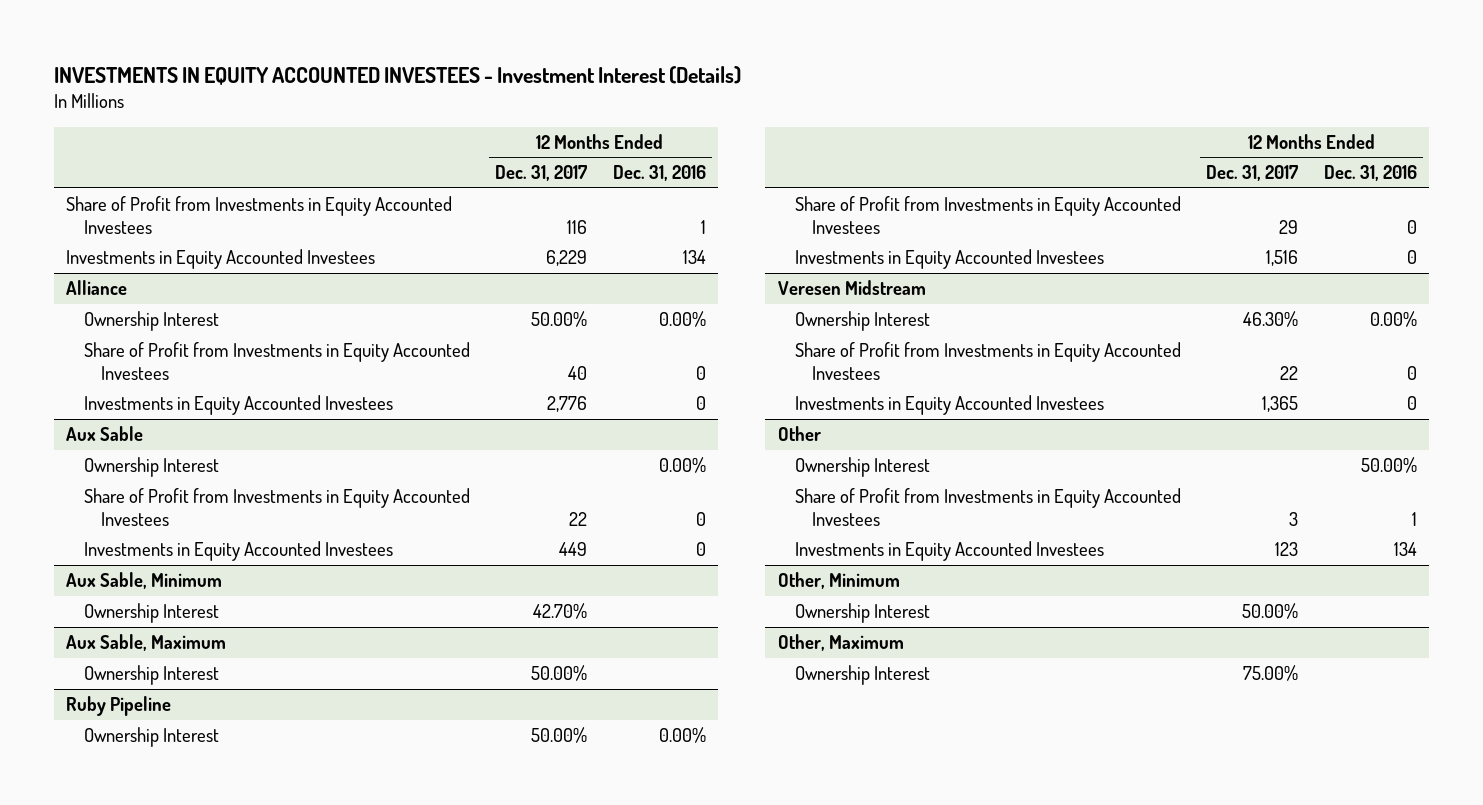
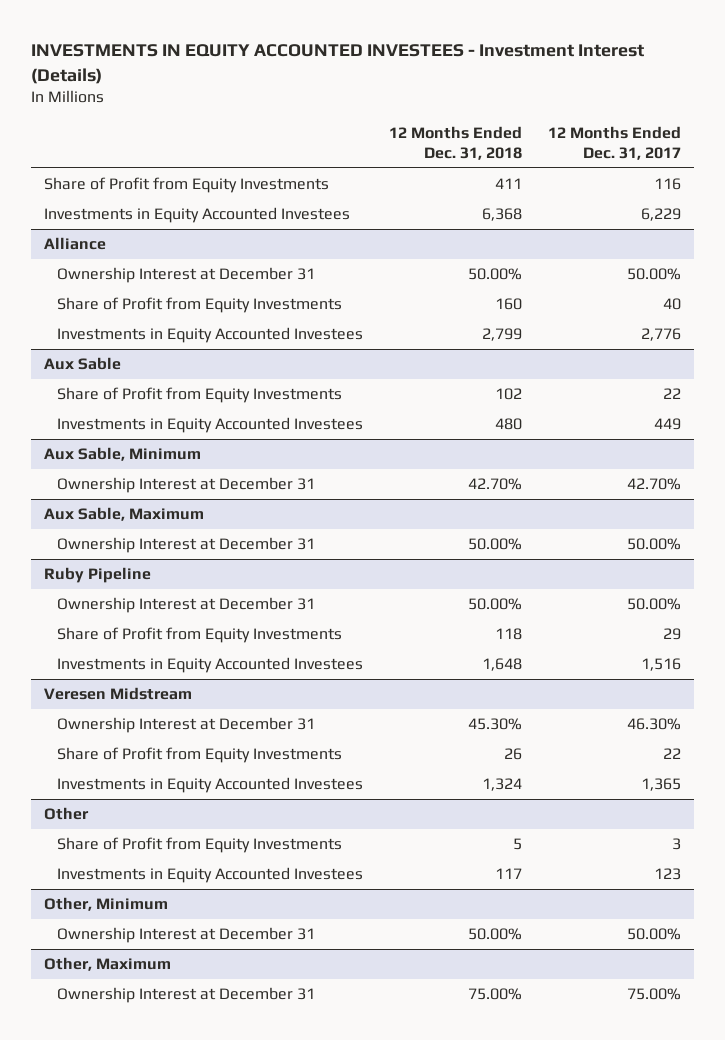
[612,165,706,182] Dec. 31, 2016 -> none
none -> [388,126,522,160] 12 Months Ended Dec. 31, 2018
[66,196,453,234] Share of Profit from Investments in Equity Accounted Investees -> [44,177,330,194] Share of Profit from Equity Investments
[83,311,219,332] Ownership Interest -> [57,267,316,284] Ownership Interest at December 31
[83,342,470,380] Share of Profit from Investments in Equity Accounted Investees -> [57,297,343,314] Share of Profit from Equity Investments
[83,457,219,478] Ownership Interest -> none
[83,488,470,526] Share of Profit from Investments in Equity Accounted Investees -> [57,387,343,404] Share of Profit from Equity Investments
[83,603,219,624] Ownership Interest -> [57,477,316,494] Ownership Interest at December 31
[83,665,219,686] Ownership Interest -> [57,537,316,554] Ownership Interest at December 31
[83,727,219,748] Ownership Interest -> [57,597,316,614] Ownership Interest at December 31
[794,196,1181,234] Share of Profit from Investments in Equity Accounted Investees -> [57,627,343,644] Share of Profit from Equity Investments
[794,311,930,332] Ownership Interest -> [57,717,316,734] Ownership Interest at December 31
[794,342,1181,380] Share of Profit from Investments in Equity Accounted Investees -> [57,747,343,764] Share of Profit from Equity Investments
[794,457,930,478] Ownership Interest -> none
[794,488,1181,526] Share of Profit from Investments in Equity Accounted Investees -> [57,837,343,854] Share of Profit from Equity Investments
[794,603,930,624] Ownership Interest -> [57,927,316,944] Ownership Interest at December 31
[794,665,930,686] Ownership Interest -> [57,987,316,1004] Ownership Interest at December 31

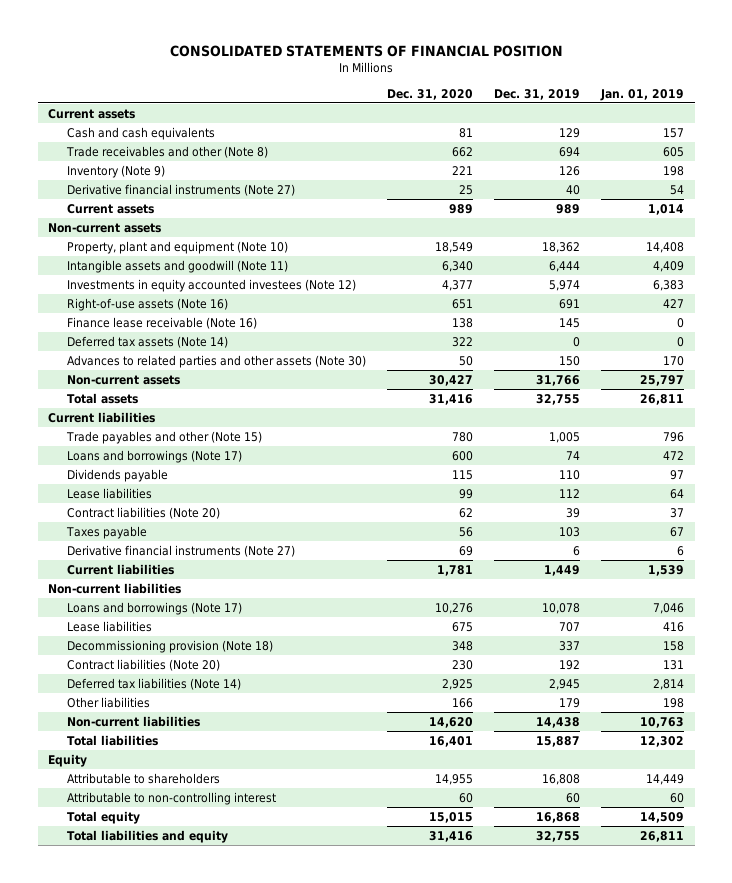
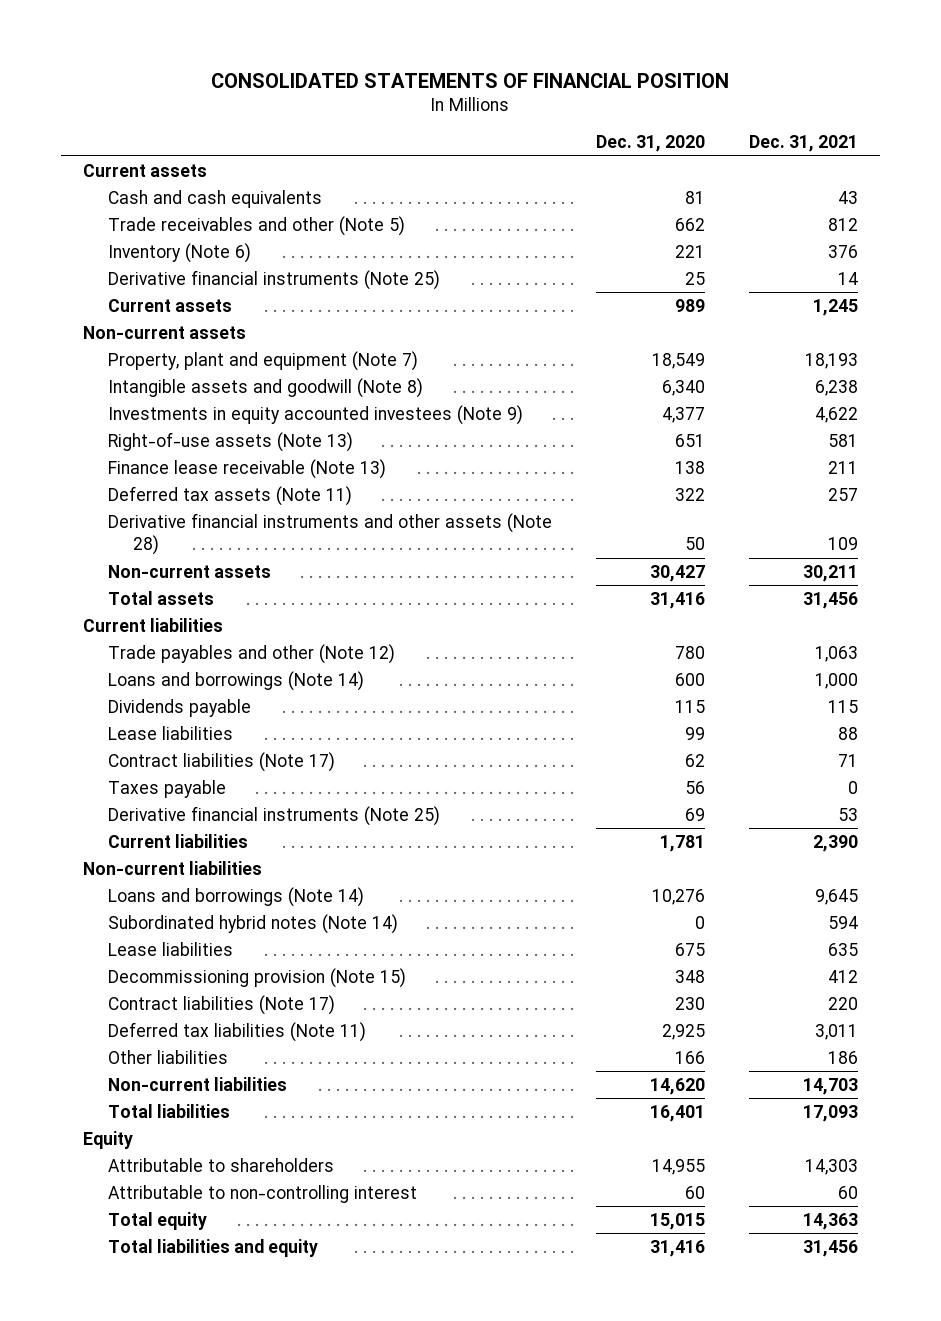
[494,88,581,100] Dec. 31, 2019 -> none
[600,88,685,101] Jan. 01, 2019 -> none
none -> [748,135,858,153] Dec. 31, 2021
[65,145,268,158] Trade receivables and other (Note 8) -> [108,215,406,236] Trade receivables and other (Note 5)
[66,164,165,178] Inventory (Note 9) -> [108,242,252,263] Inventory (Note 6)
[66,183,295,196] Derivative financial instruments (Note 27) -> [108,269,441,290] Derivative financial instruments (Note 25)
[66,240,288,254] Property, plant and equipment (Note 10) -> [108,350,419,371] Property, plant and equipment (Note 7)
[66,259,288,273] Intangible assets and goodwill (Note 11) -> [108,377,424,398] Intangible assets and goodwill (Note 8)
[66,278,356,292] Investments in equity accounted investees (Note 12) -> [108,404,524,425] Investments in equity accounted investees (Note 9)
[66,297,228,311] Right-of-use assets (Note 16) -> [108,431,354,452] Right-of-use assets (Note 13)
[66,316,257,329] Finance lease receivable (Note 16) -> [108,458,387,479] Finance lease receivable (Note 13)
[66,335,228,348] Deferred tax assets (Note 14) -> [108,485,353,506] Deferred tax assets (Note 11)
[66,354,366,368] Advances to related parties and other assets (Note 30) -> [108,512,553,556] Derivative financial instruments and other assets (Note 28)
[65,430,262,444] Trade payables and other (Note 15) -> [108,643,396,664] Trade payables and other (Note 12)
[66,449,242,463] Loans and borrowings (Note 17) -> [108,670,365,691] Loans and borrowings (Note 14)
[66,506,220,519] Contract liabilities (Note 20) -> [108,751,336,772] Contract liabilities (Note 17)
[66,544,295,557] Derivative financial instruments (Note 27) -> [108,805,441,826] Derivative financial instruments (Note 25)
[66,601,242,615] Loans and borrowings (Note 17) -> [108,886,365,907] Loans and borrowings (Note 14)
none -> [108,913,399,934] Subordinated hybrid notes (Note 14)
[66,639,273,653] Decommissioning provision (Note 18) -> [108,967,407,988] Decommissioning provision (Note 15)
[66,658,220,671] Contract liabilities (Note 20) -> [108,994,336,1015] Contract liabilities (Note 17)
[66,677,241,690] Deferred tax liabilities (Note 14) -> [108,1021,367,1042] Deferred tax liabilities (Note 11)

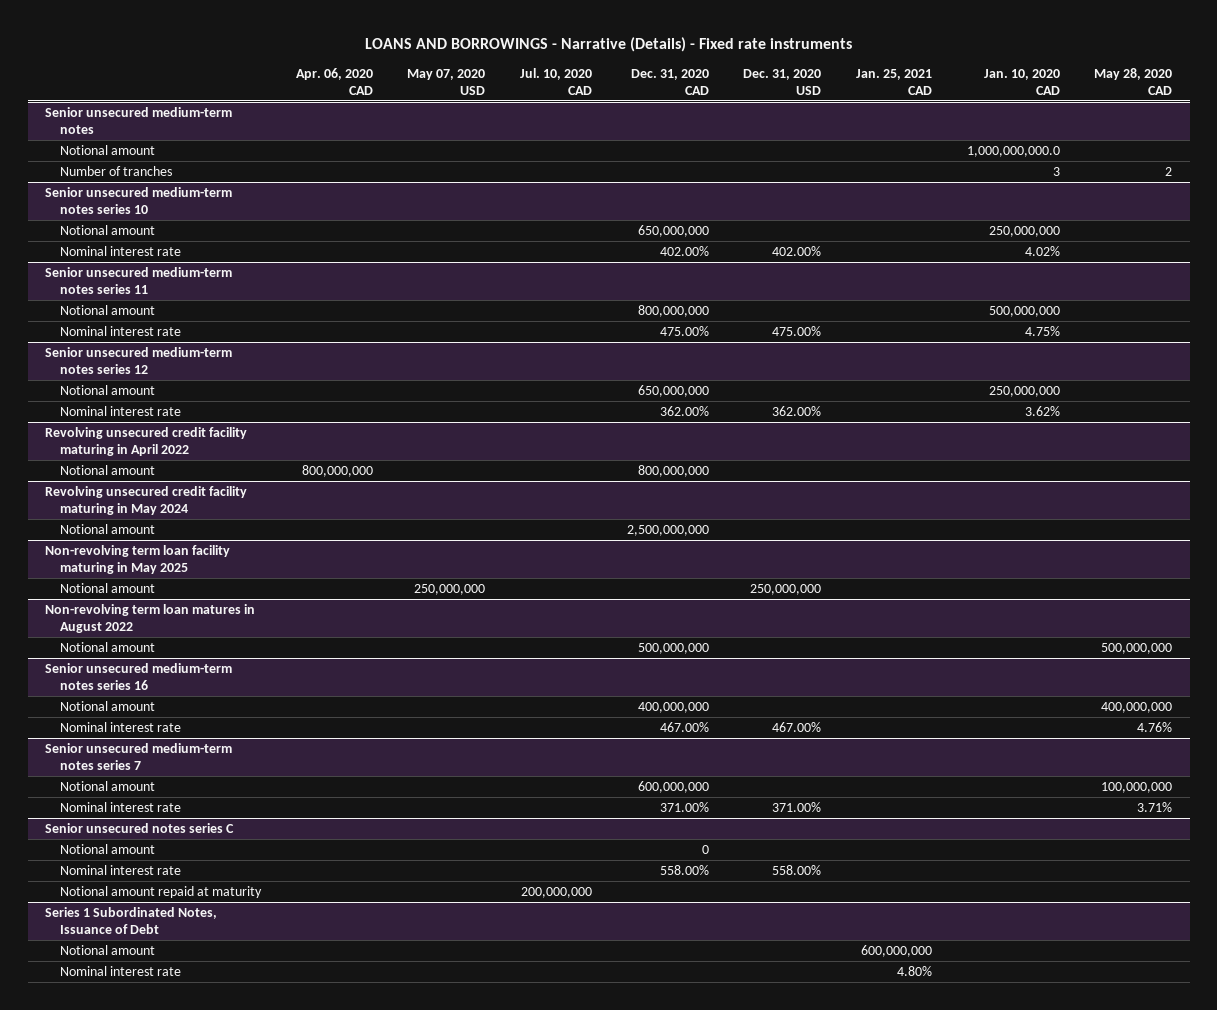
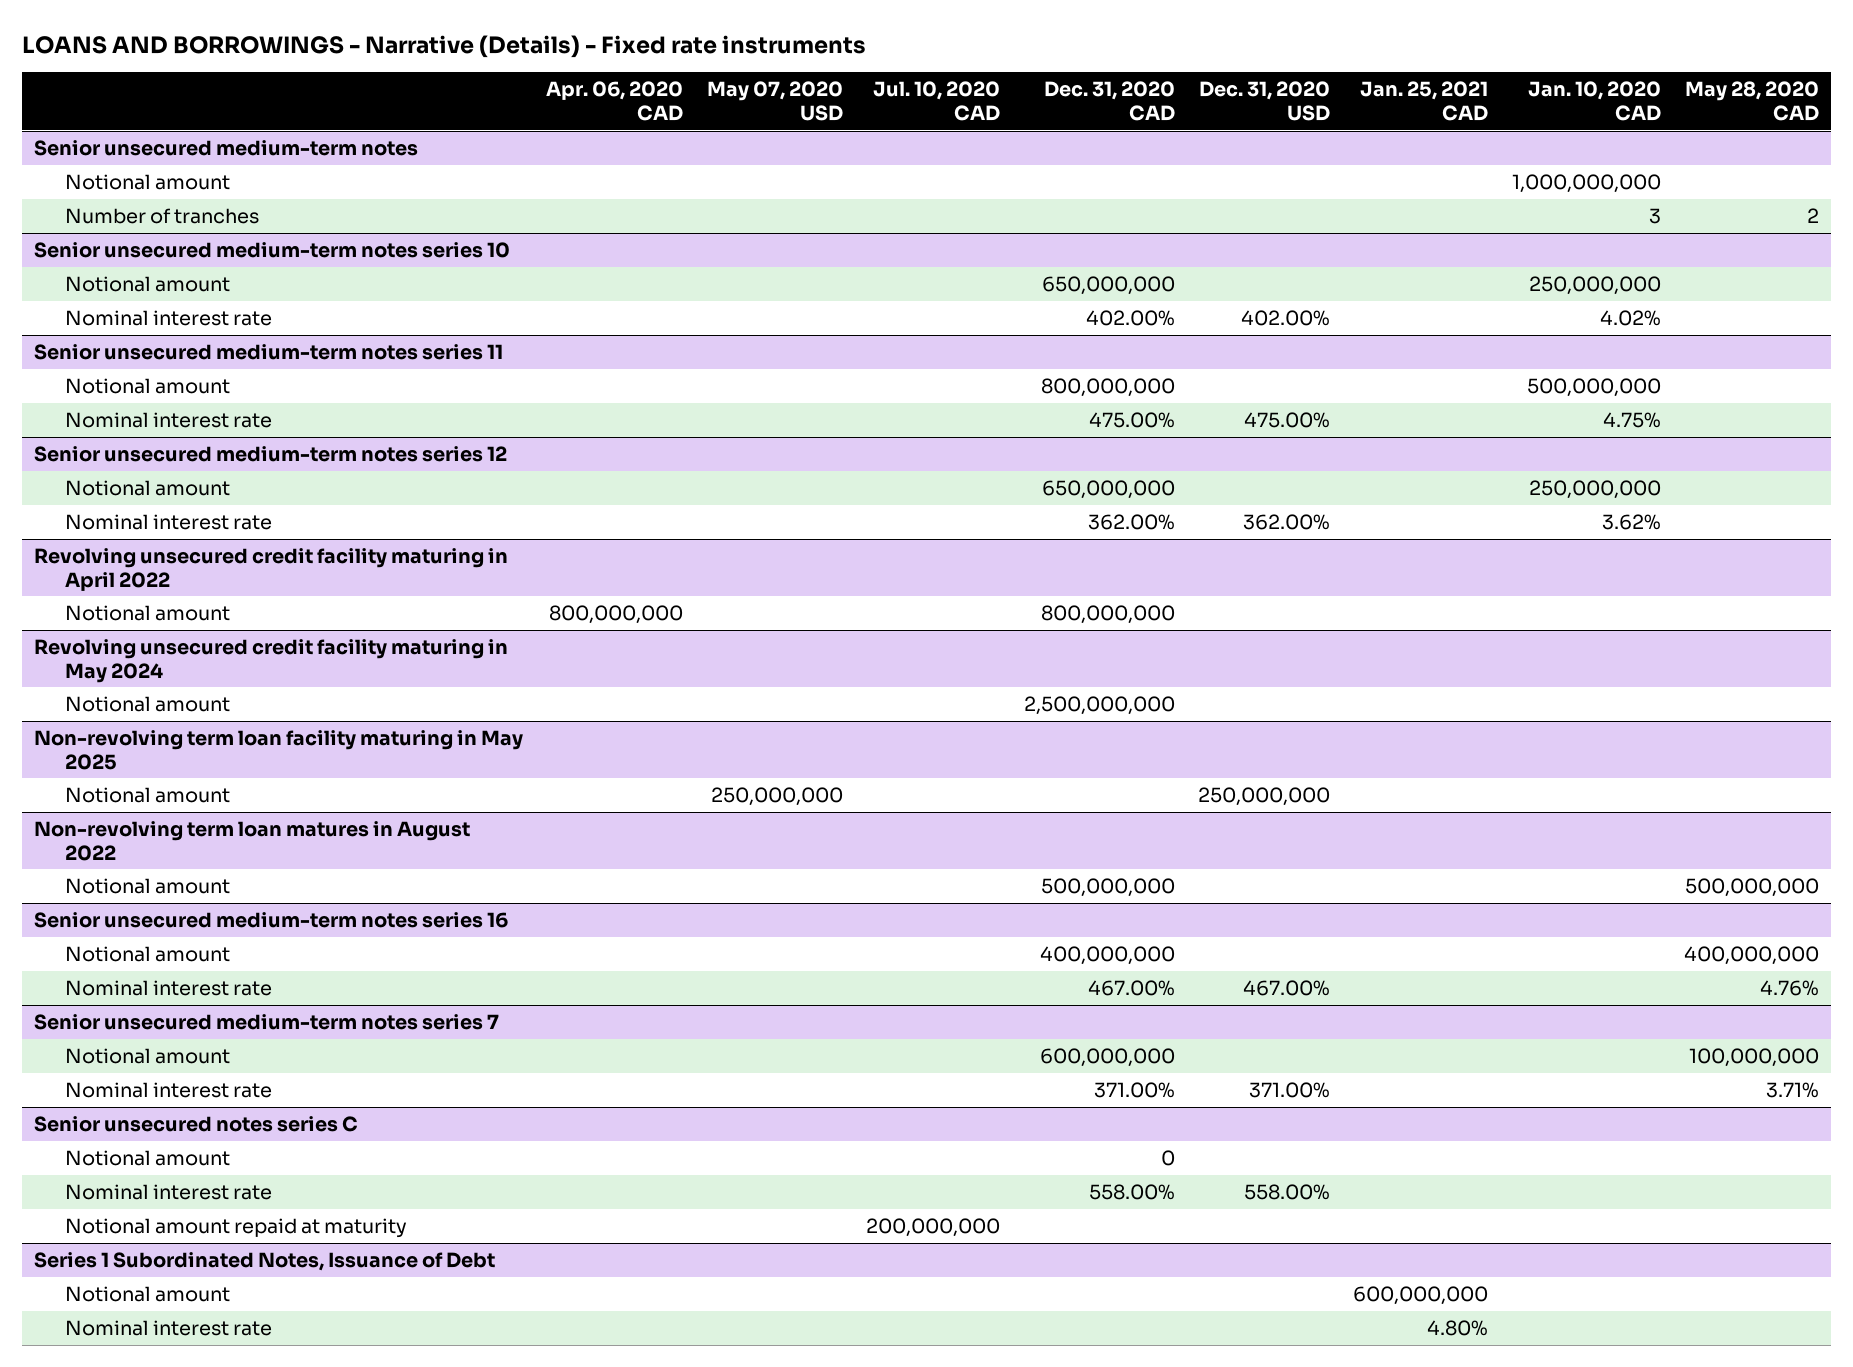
[966,146,1060,158] 1,000,000,000.0 -> [1511,174,1661,194] 1,000,000,000

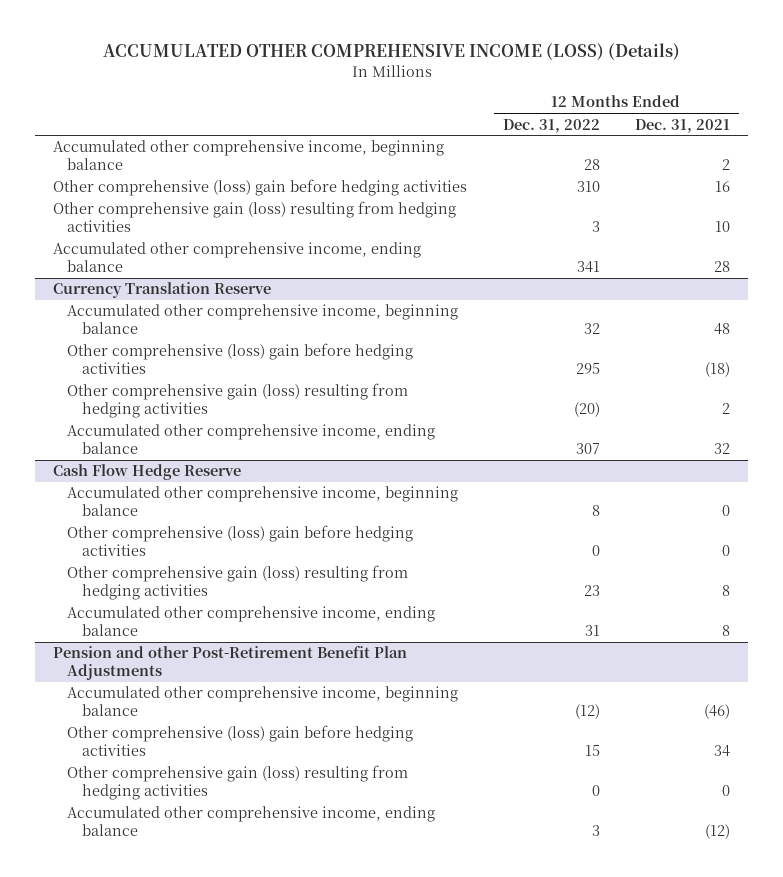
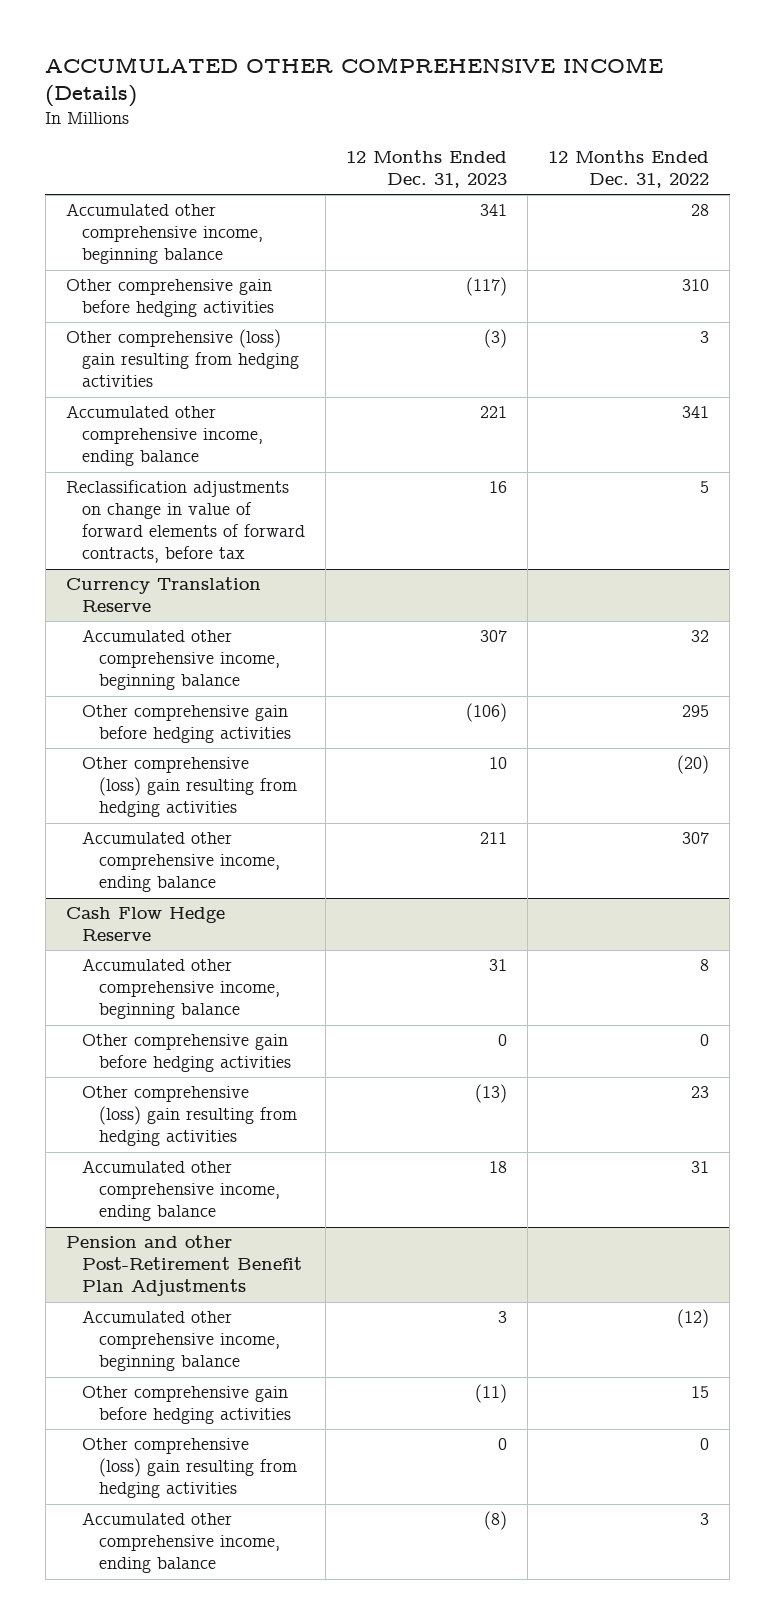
[102,43,680,61] ACCUMULATED OTHER COMPREHENSIVE INCOME (LOSS) (Details) -> [45,56,664,108] ACCUMULATED OTHER COMPREHENSIVE INCOME (Details)
[635,118,731,133] Dec. 31, 2021 -> none
none -> [346,150,508,189] 12 Months Ended Dec. 31, 2023
[52,179,467,197] Other comprehensive (loss) gain before hedging activities -> [65,279,275,318] Other comprehensive gain before hedging activities
[52,201,456,233] Other comprehensive gain (loss) resulting from hedging activities -> [65,329,300,388] Other comprehensive (loss) gain resulting from hedging activities
none -> [65,480,306,564] Reclassification adjustments on change in value of forward elements of forward contracts, before tax
[67,343,414,375] Other comprehensive (loss) gain before hedging activities -> [82,705,292,744] Other comprehensive gain before hedging activities
[67,383,409,419] Other comprehensive gain (loss) resulting from hedging activities -> [82,757,298,818] Other comprehensive (loss) gain resulting from hedging activities
[67,525,414,557] Other comprehensive (loss) gain before hedging activities -> [82,1034,292,1073] Other comprehensive gain before hedging activities
[67,565,409,601] Other comprehensive gain (loss) resulting from hedging activities -> [82,1086,298,1147] Other comprehensive (loss) gain resulting from hedging activities
[67,725,414,757] Other comprehensive (loss) gain before hedging activities -> [82,1386,292,1425] Other comprehensive gain before hedging activities
[67,765,409,801] Other comprehensive gain (loss) resulting from hedging activities -> [82,1438,298,1499] Other comprehensive (loss) gain resulting from hedging activities

